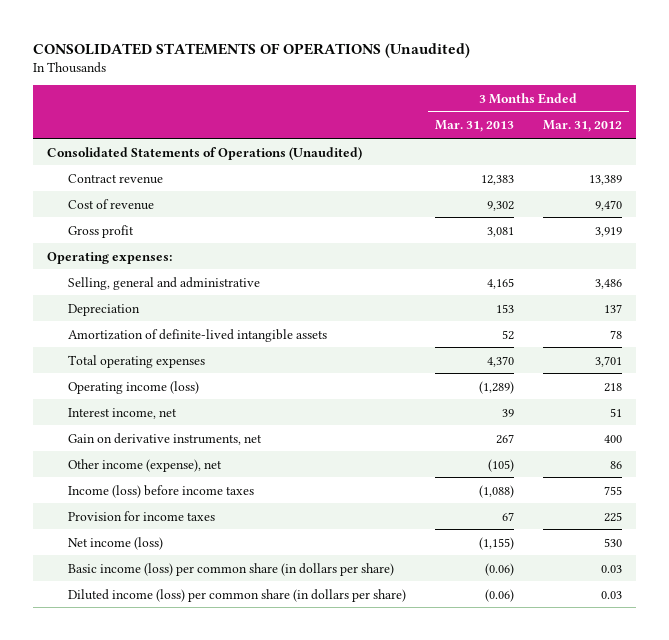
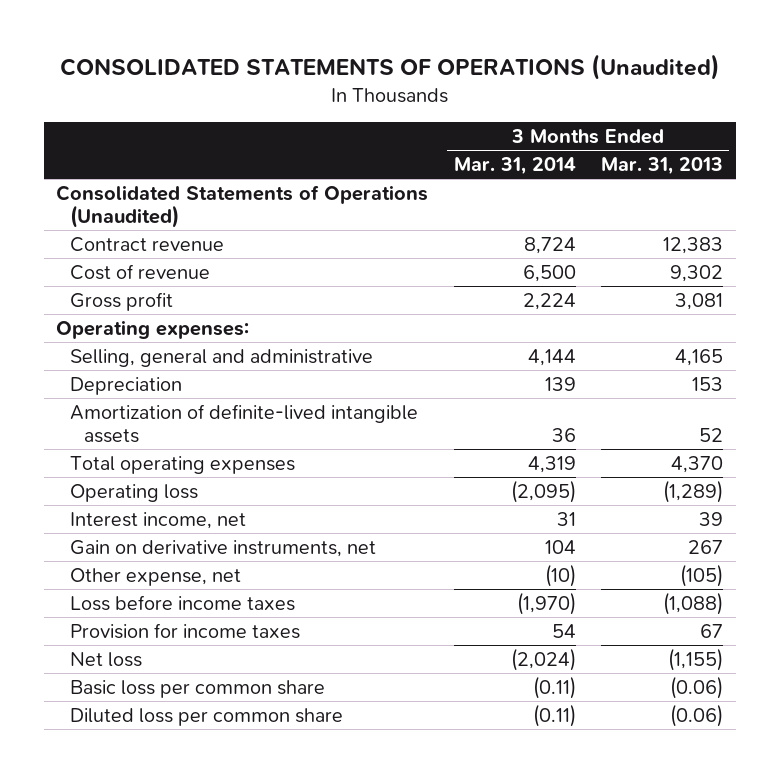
[542,120,622,133] Mar. 31, 2012 -> none
none -> [453,157,576,176] Mar. 31, 2014
[68,380,200,394] Operating income (loss) -> [70,483,199,502] Operating loss
[68,458,223,472] Other income (expense), net -> [70,567,242,586] Other expense, net
[68,484,255,498] Income (loss) before income taxes -> [70,594,296,611] Loss before income taxes
[68,536,164,550] Net income (loss) -> [70,651,143,667] Net loss
[68,562,395,576] Basic income (loss) per common share (in dollars per share) -> [70,679,326,698] Basic loss per common share
[68,588,407,602] Diluted income (loss) per common share (in dollars per share) -> [70,707,344,726] Diluted loss per common share

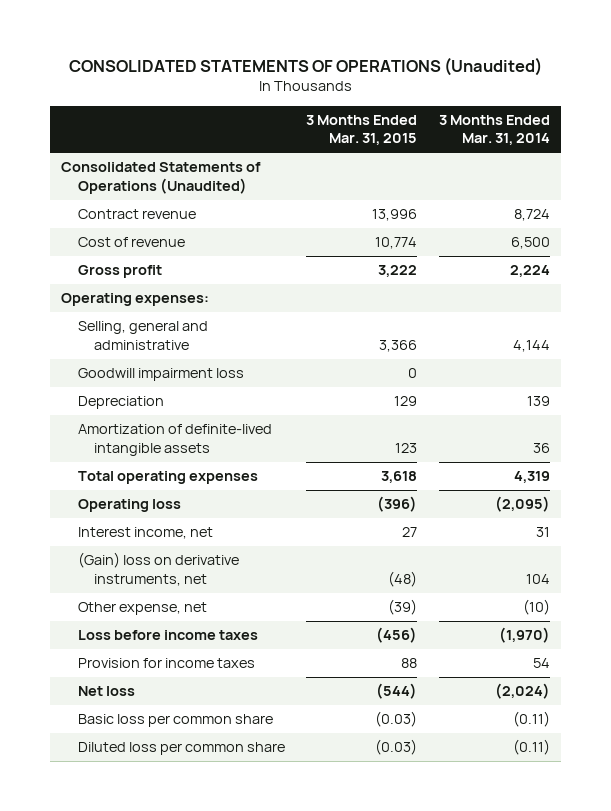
[601,157,724,176] Mar. 31, 2013 -> none
none -> [306,114,418,146] 3 Months Ended Mar. 31, 2015
none -> [77,368,244,382] Goodwill impairment loss
[70,539,377,557] Gain on derivative instruments, net -> [77,552,239,586] (Gain) loss on derivative instruments, net

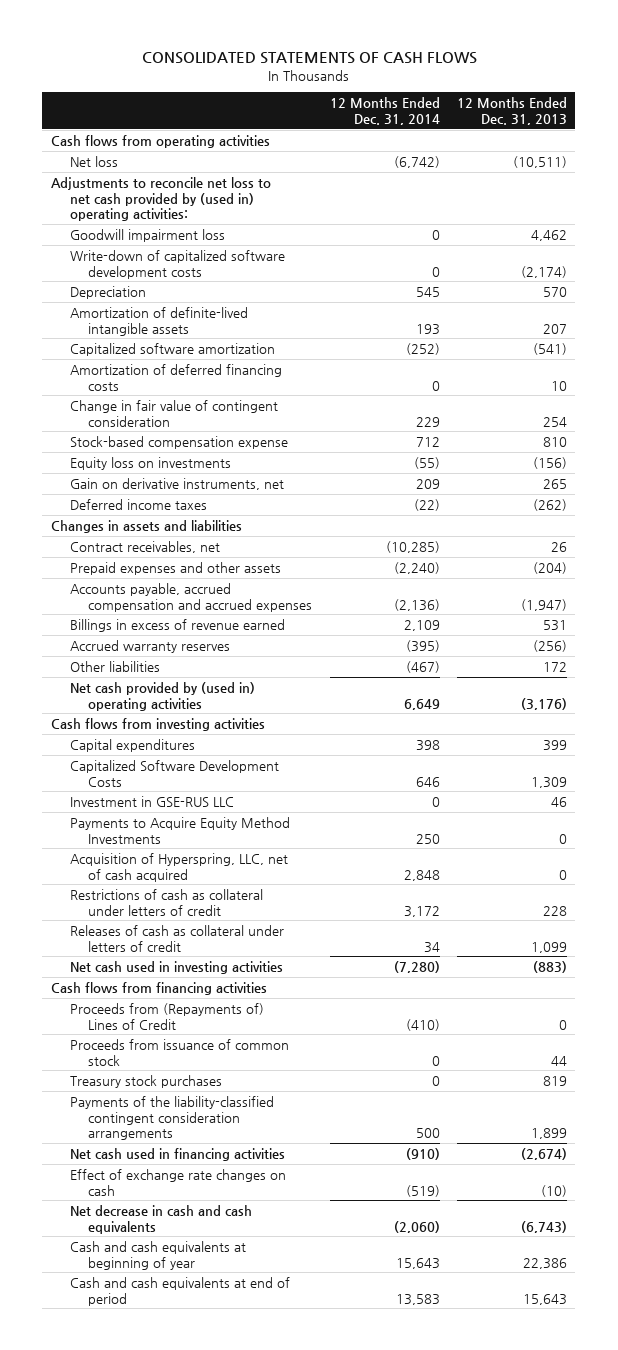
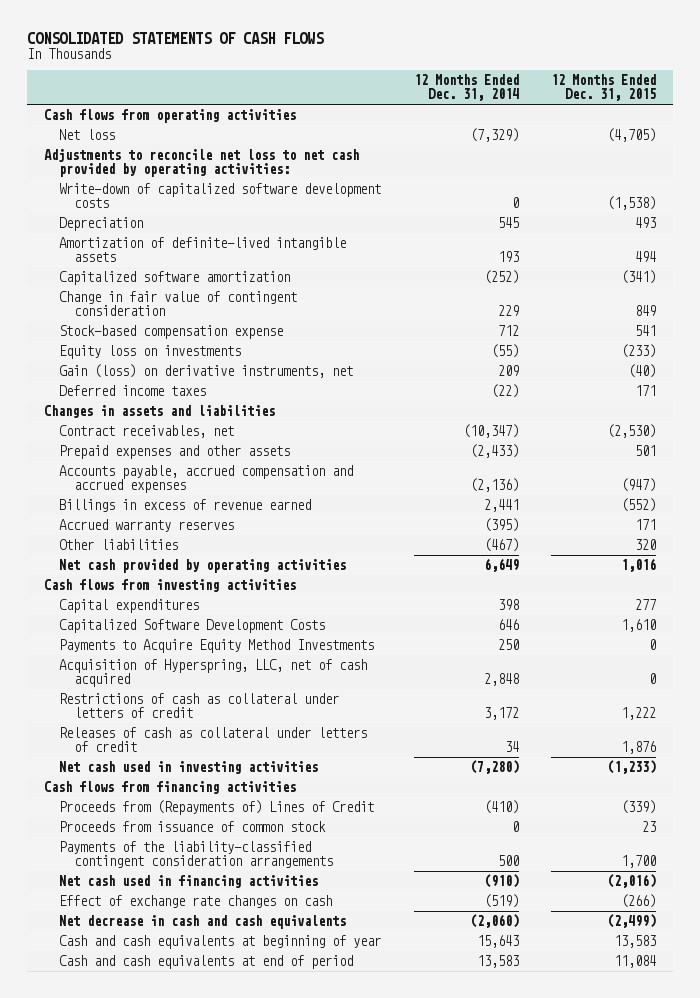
[456,97,567,125] 12 Months Ended Dec. 31, 2013 -> none
none -> [551,74,657,102] 12 Months Ended Dec. 31, 2015
[69,228,225,242] Goodwill impairment loss -> none
[393,155,440,168] (6,742) -> [469,128,519,143] (7,329)
[50,176,271,222] Adjustments to reconcile net loss to net cash provided by (used in) operating activities: -> [43,149,359,178] Adjustments to reconcile net loss to net cash provided by operating activities:
[69,363,282,391] Amortization of deferred financing costs -> none
[69,477,284,490] Gain on derivative instruments, net -> [58,364,353,379] Gain (loss) on derivative instruments, net
[385,540,440,553] (10,285) -> [462,424,519,439] (10,347)
[393,561,440,574] (2,240) -> [469,444,519,459] (2,433)
[403,619,440,631] 2,109 -> [483,499,519,513] 2,441
[69,681,255,711] Net cash provided by (used in) operating activities -> [58,559,346,574] Net cash provided by operating activities
[69,795,234,807] Investment in GSE-RUS LLC -> none
[69,1074,222,1088] Treasury stock purchases -> none

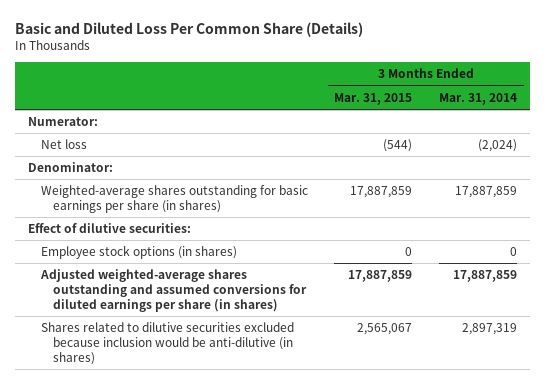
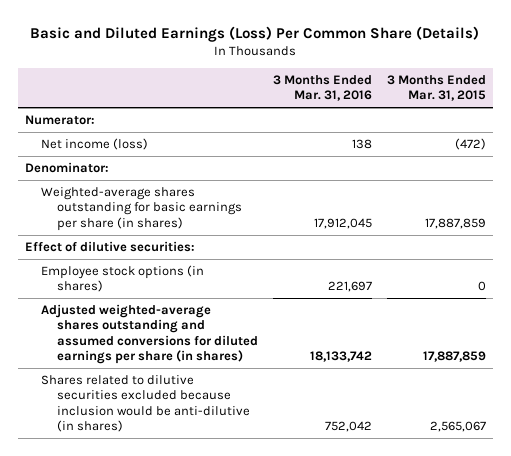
[14,21,363,37] Basic and Diluted Loss Per Common Share (Details) -> [30,25,480,42] Basic and Diluted Earnings (Loss) Per Common Share (Details)
[439,92,518,105] Mar. 31, 2014 -> none
none -> [272,74,372,102] 3 Months Ended Mar. 31, 2016
[40,139,87,150] Net loss -> [41,138,149,151] Net income (loss)
[383,139,413,153] (544) -> [454,138,486,151] (472)

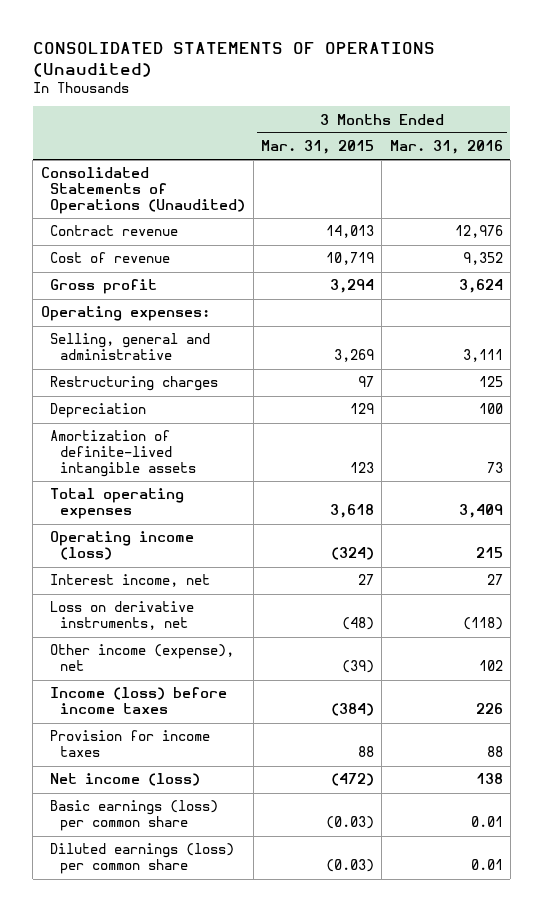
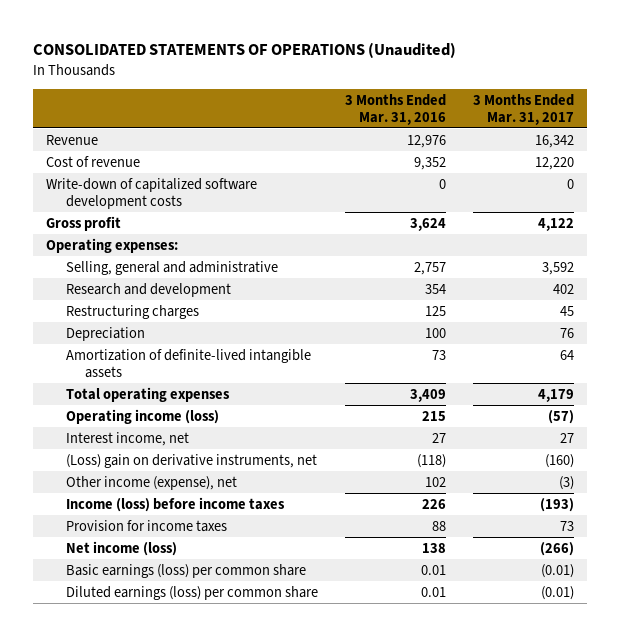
[260,140,374,155] Mar. 31, 2015 -> none
none -> [472,93,574,125] 3 Months Ended Mar. 31, 2017
[40,167,246,215] Consolidated Statements of Operations (Unaudited) -> none
[50,225,179,237] Contract revenue -> [46,134,99,145] Revenue
none -> [46,177,258,209] Write-down of capitalized software development costs
[462,349,503,363] 3,111 -> [413,261,446,275] 2,757
none -> [65,282,231,297] Research and development
[50,601,195,631] Loss on derivative instruments, net -> [65,453,317,468] (Loss) gain on derivative instruments, net

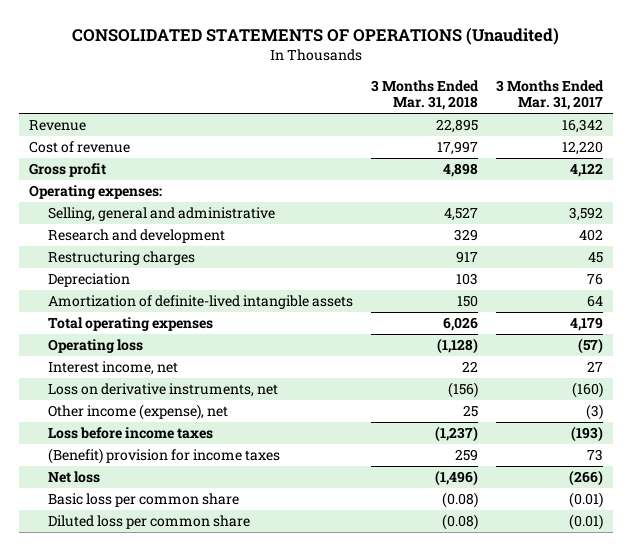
[344,93,446,125] 3 Months Ended Mar. 31, 2016 -> none
none -> [371,79,480,111] 3 Months Ended Mar. 31, 2018
[46,177,258,209] Write-down of capitalized software development costs -> none
[65,408,219,424] Operating income (loss) -> [47,339,143,354] Operating loss
[65,453,317,468] (Loss) gain on derivative instruments, net -> [47,383,278,398] Loss on derivative instruments, net
[65,496,285,512] Income (loss) before income taxes -> [47,427,213,440] Loss before income taxes
[65,519,227,532] Provision for income taxes -> [47,448,280,465] (Benefit) provision for income taxes
[65,540,177,556] Net income (loss) -> [47,471,100,484] Net loss
[65,563,306,578] Basic earnings (loss) per common share -> [47,493,239,508] Basic loss per common share
[65,585,318,600] Diluted earnings (loss) per common share -> [47,515,250,530] Diluted loss per common share

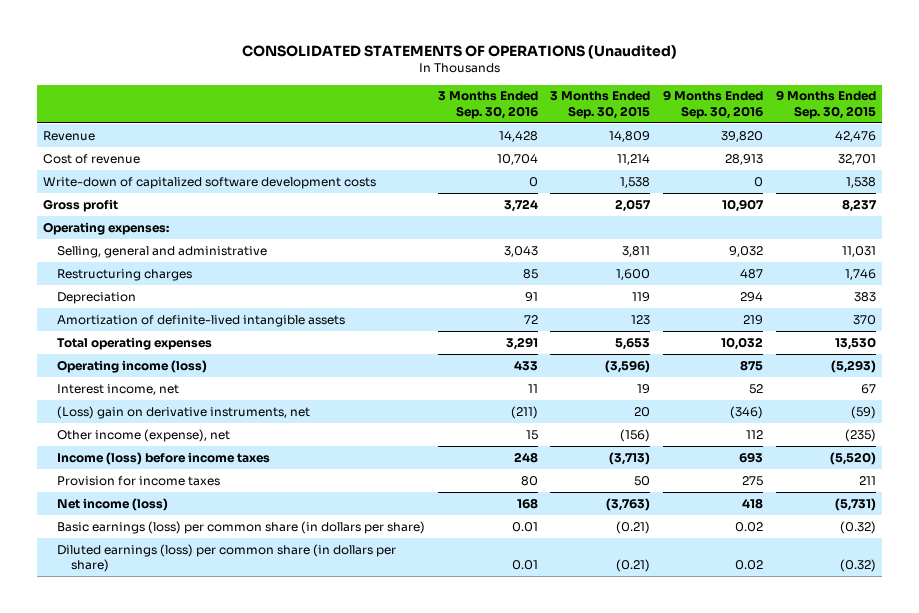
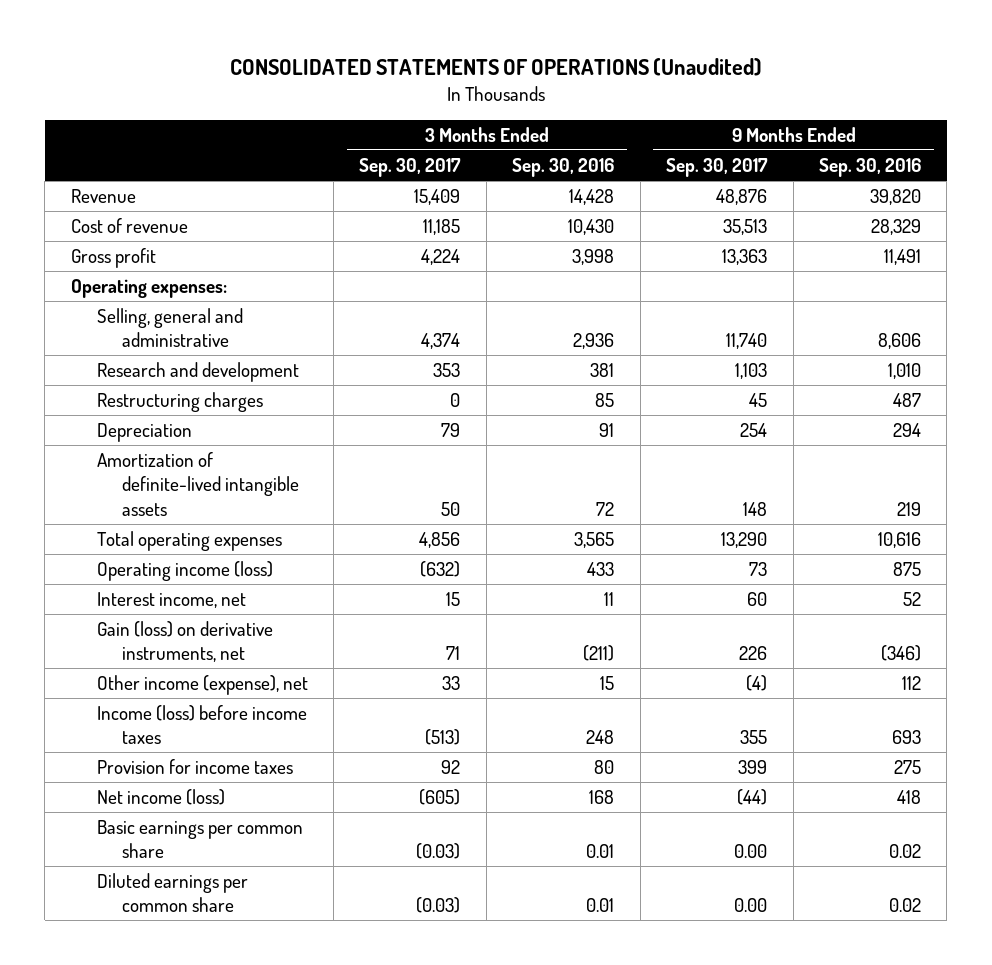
[550,91,651,119] 3 Months Ended Sep. 30, 2015 -> none
[775,90,876,119] 9 Months Ended Sep. 30, 2015 -> none
none -> [359,158,462,178] Sep. 30, 2017
none -> [666,158,769,178] Sep. 30, 2017
[43,176,377,189] Write-down of capitalized software development costs -> none
[496,153,538,165] 10,704 -> [568,219,615,236] 10,430
[725,153,764,165] 28,913 -> [871,219,922,236] 28,329
[503,198,538,212] 3,724 -> [572,249,615,266] 3,998
[722,198,765,212] 10,907 -> [884,249,922,266] 11,491
[503,245,538,257] 3,043 -> [573,333,615,350] 2,936
[729,245,764,257] 9,032 -> [878,333,922,350] 8,606
none -> [96,362,299,383] Research and development
[505,336,538,350] 3,291 -> [574,532,615,549] 3,565
[721,336,764,350] 10,032 -> [878,532,922,549] 10,616
[57,405,311,419] (Loss) gain on derivative instruments, net -> [96,621,273,663] Gain (loss) on derivative instruments, net
[57,520,426,534] Basic earnings (loss) per common share (in dollars per share) -> [96,820,303,859] Basic earnings per common share
[57,543,397,573] Diluted earnings (loss) per common share (in dollars per share) -> [96,873,248,913] Diluted earnings per common share

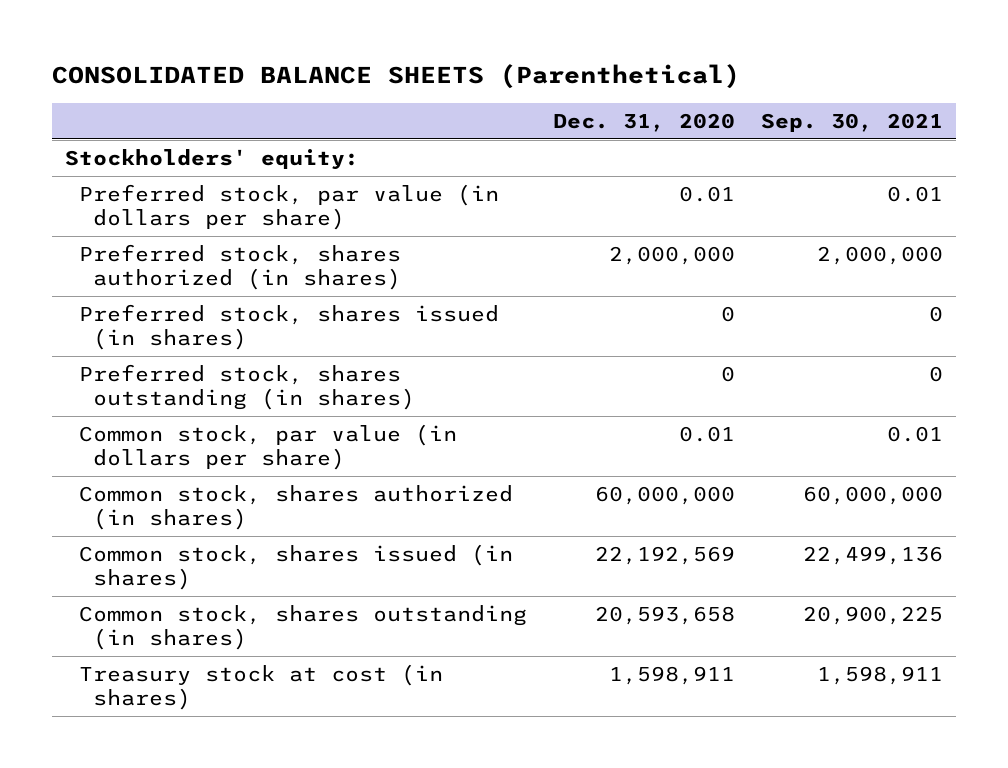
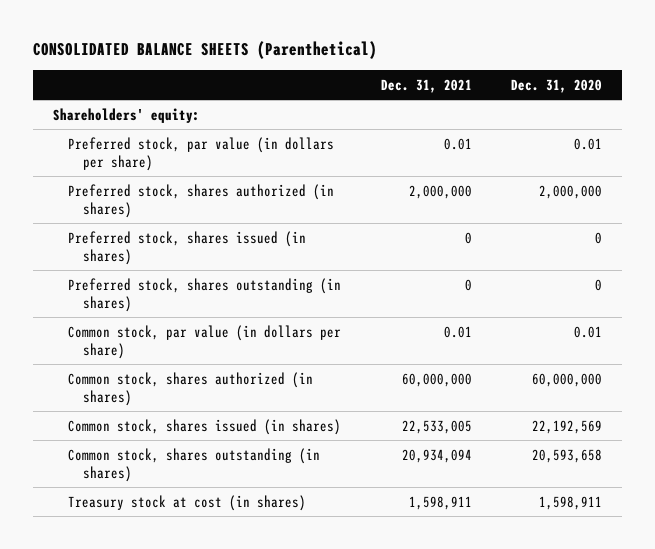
[760,113,943,133] Sep. 30, 2021 -> none
none -> [380,78,472,93] Dec. 31, 2021
[65,148,360,170] Stockholders' equity: -> [52,107,200,123] Shareholders' equity:

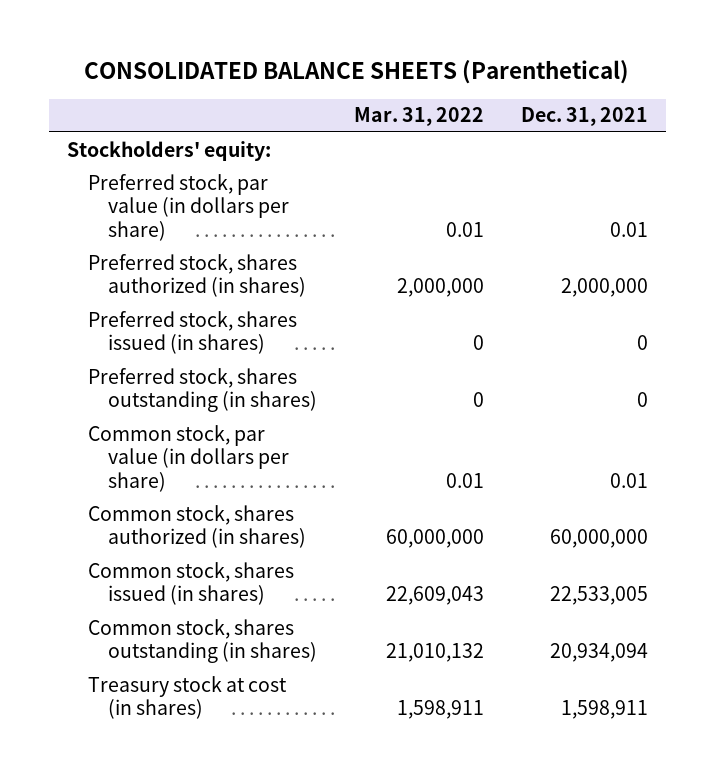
[511,78,603,93] Dec. 31, 2020 -> none
none -> [353,107,484,127] Mar. 31, 2022
[52,107,200,123] Shareholders' equity: -> [67,140,272,161] Stockholders' equity:

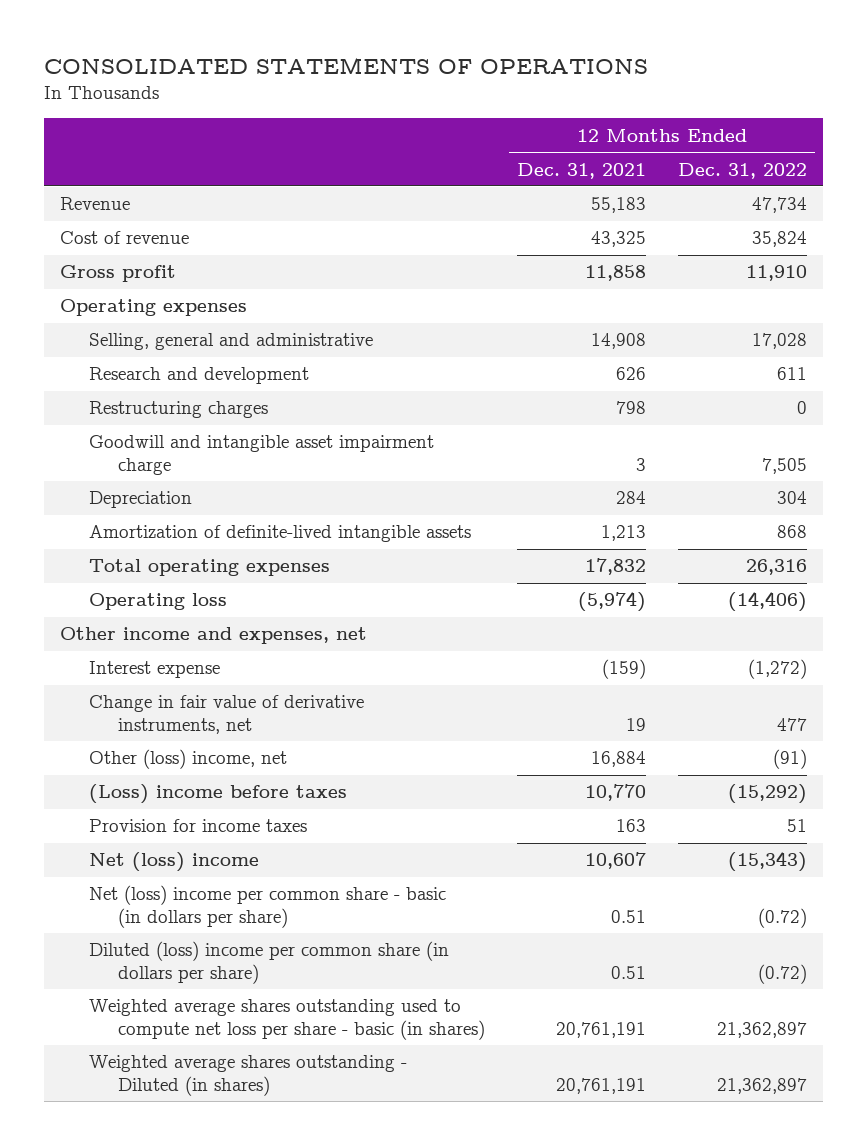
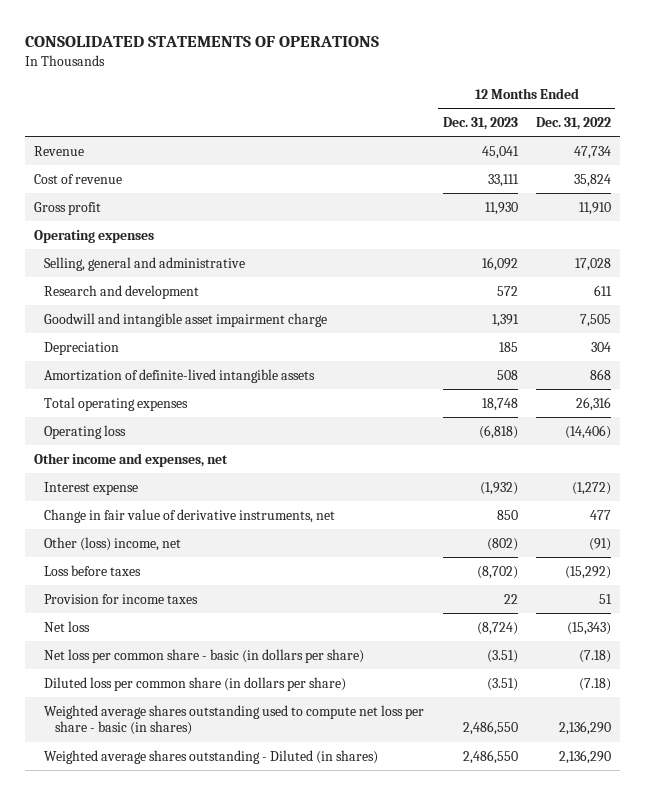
[517,162,647,179] Dec. 31, 2021 -> none
none -> [442,116,518,130] Dec. 31, 2023
[89,401,269,419] Restructuring charges -> none
[89,784,348,805] (Loss) income before taxes -> [44,564,142,576] Loss before taxes
[89,852,260,873] Net (loss) income -> [44,620,91,632] Net loss
[89,885,447,928] Net (loss) income per common share - basic (in dollars per share) -> [44,648,365,663] Net loss per common share - basic (in dollars per share)
[758,907,808,928] (0.72) -> [578,649,611,663] (7.18)
[89,941,450,984] Diluted (loss) income per common share (in dollars per share) -> [44,676,347,691] Diluted loss per common share (in dollars per share)
[758,963,808,984] (0.72) -> [578,677,611,691] (7.18)
[717,1021,808,1038] 21,362,897 -> [558,721,611,736] 2,136,290
[717,1077,808,1094] 21,362,897 -> [558,749,611,764] 2,136,290

